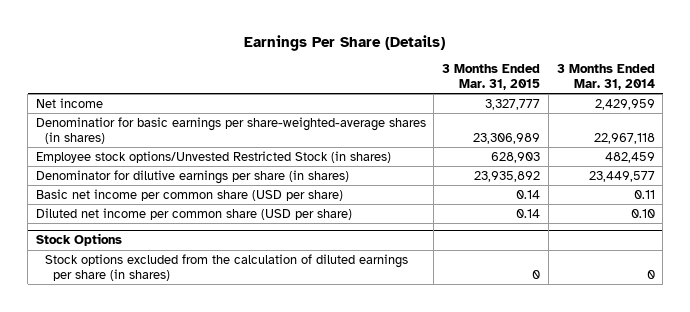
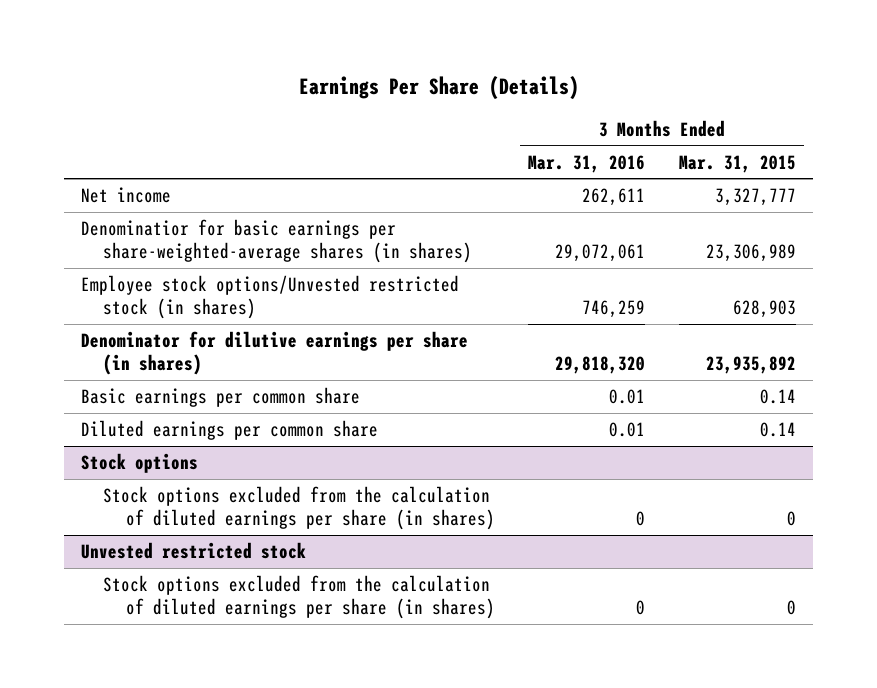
[556,63,655,90] 3 Months Ended Mar. 31, 2014 -> none
none -> [528,154,646,173] Mar. 31, 2016
[35,150,391,163] Employee stock options/Unvested Restricted Stock (in shares) -> [81,274,460,319] Employee stock options/Unvested restricted stock (in shares)
[35,188,343,201] Basic net income per common share (USD per share) -> [81,386,361,407] Basic earnings per common share
[35,207,352,220] Diluted net income per common share (USD per share) -> [81,419,379,440] Diluted earnings per common share
[35,233,122,247] Stock Options -> [81,452,199,473] Stock options
none -> [81,541,307,559] Unvested restricted stock
none -> [103,574,495,619] Stock options excluded from the calculation of diluted earnings per share (in shares)

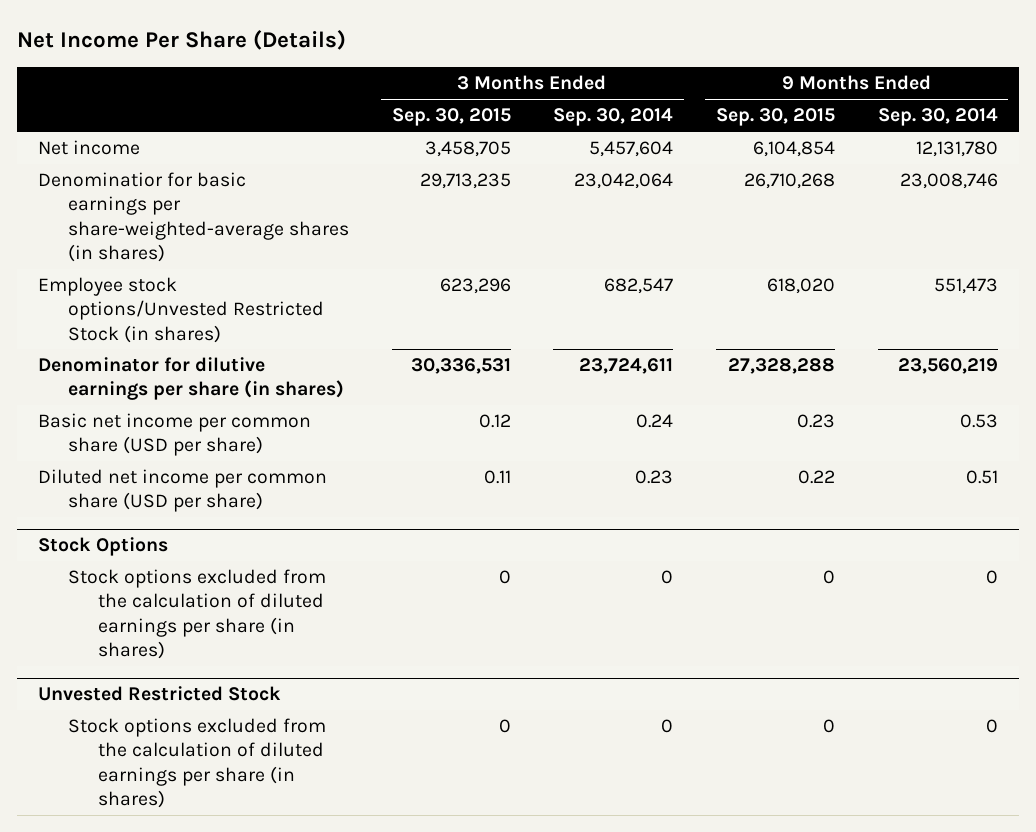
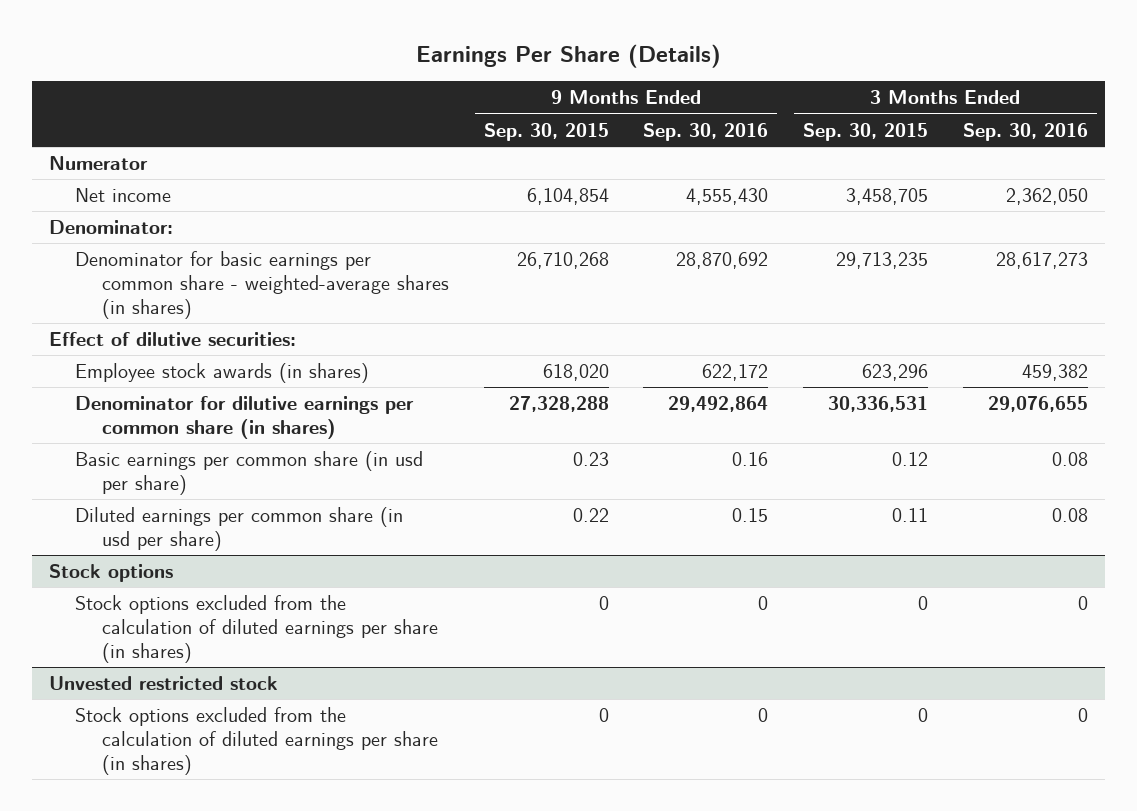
[16,30,346,51] Net Income Per Share (Details) -> [415,43,721,68] Earnings Per Share (Details)
[553,108,674,127] Sep. 30, 2014 -> none
[877,108,998,127] Sep. 30, 2014 -> none
none -> [643,122,769,141] Sep. 30, 2016
none -> [962,122,1088,141] Sep. 30, 2016
none -> [49,155,149,170] Numerator
none -> [49,219,174,234] Denominator:
[38,172,349,262] Denominatior for basic earnings per share-weighted-average shares (in shares) -> [75,250,449,319] Denominator for basic earnings per common share - weighted-average shares (in shares)
none -> [49,331,297,346] Effect of dilutive securities:
[38,277,324,343] Employee stock options/Unvested Restricted Stock (in shares) -> [75,362,370,383] Employee stock awards (in shares)
[38,357,344,401] Denominator for dilutive earnings per share (in shares) -> [75,395,415,439] Denominator for dilutive earnings per common share (in shares)
[38,413,312,457] Basic net income per common share (USD per share) -> [75,450,424,495] Basic earnings per common share (in usd per share)
[38,469,328,513] Diluted net income per common share (USD per share) -> [75,506,404,551] Diluted earnings per common share (in usd per share)
[38,537,169,557] Stock Options -> [49,563,174,582] Stock options
[38,686,282,702] Unvested Restricted Stock -> [49,675,279,690] Unvested restricted stock

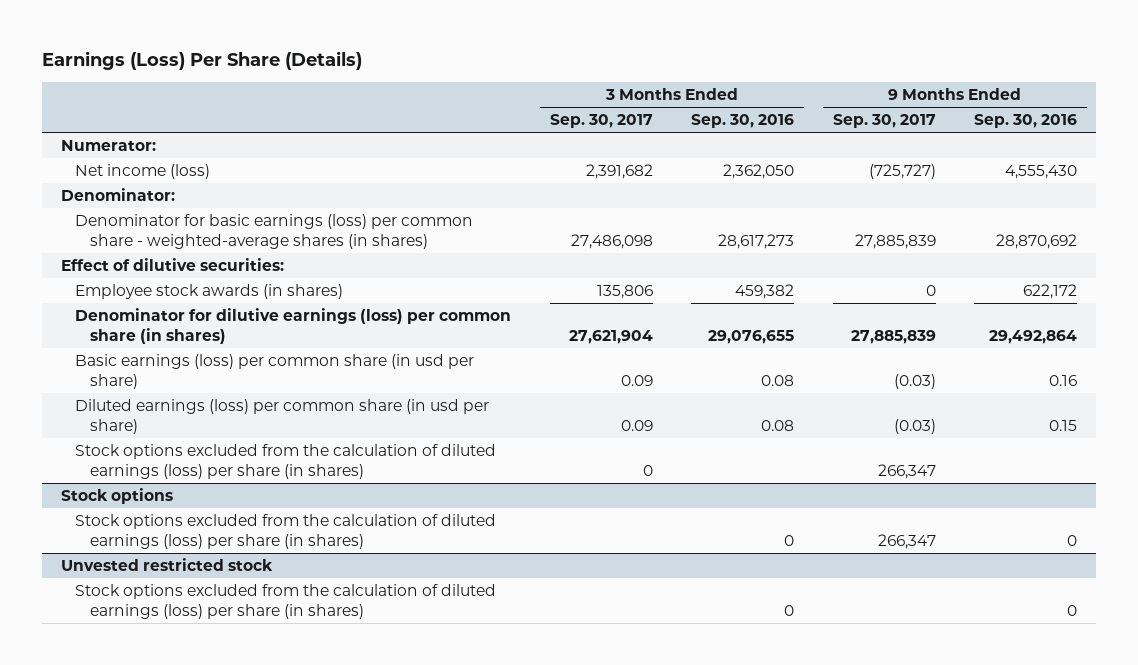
[415,43,721,68] Earnings Per Share (Details) -> [42,51,363,71] Earnings (Loss) Per Share (Details)
[483,122,609,141] Sep. 30, 2015 -> none
[803,122,929,141] Sep. 30, 2015 -> none
none -> [549,114,653,129] Sep. 30, 2017
none -> [832,114,936,129] Sep. 30, 2017
[49,155,149,170] Numerator -> [61,140,157,152] Numerator:
[75,187,172,202] Net income -> [75,164,211,180] Net income (loss)
[75,250,449,319] Denominator for basic earnings per common share - weighted-average shares (in shares) -> [75,214,474,250] Denominator for basic earnings (loss) per common share - weighted-average shares (in shares)
[75,395,415,439] Denominator for dilutive earnings per common share (in shares) -> [75,308,512,345] Denominator for dilutive earnings (loss) per common share (in shares)
[75,450,424,495] Basic earnings per common share (in usd per share) -> [75,354,475,390] Basic earnings (loss) per common share (in usd per share)
[75,506,404,551] Diluted earnings per common share (in usd per share) -> [75,399,490,435] Diluted earnings (loss) per common share (in usd per share)
none -> [75,444,497,480] Stock options excluded from the calculation of diluted earnings (loss) per share (in shares)
[75,594,438,663] Stock options excluded from the calculation of diluted earnings per share (in shares) -> [75,514,497,550] Stock options excluded from the calculation of diluted earnings (loss) per share (in shares)
[75,706,438,775] Stock options excluded from the calculation of diluted earnings per share (in shares) -> [75,584,497,620] Stock options excluded from the calculation of diluted earnings (loss) per share (in shares)

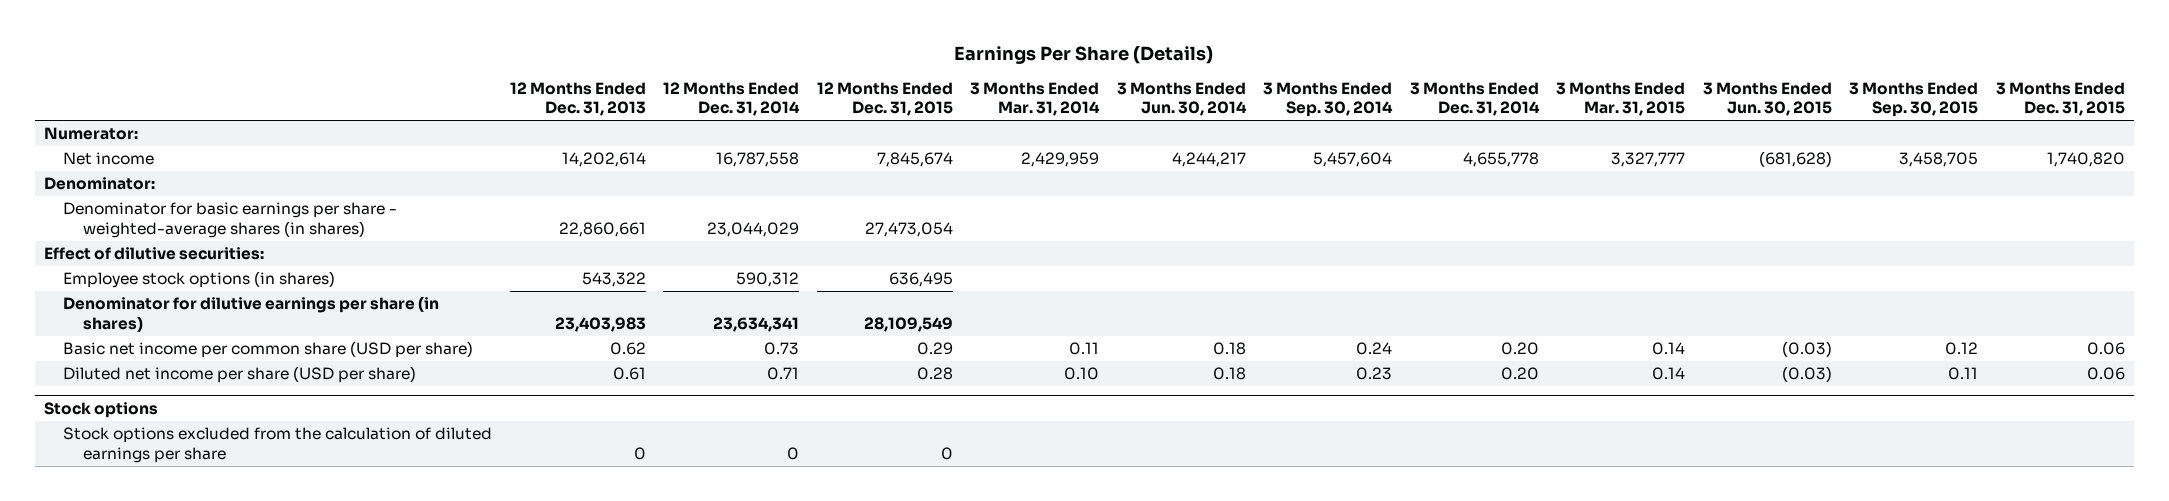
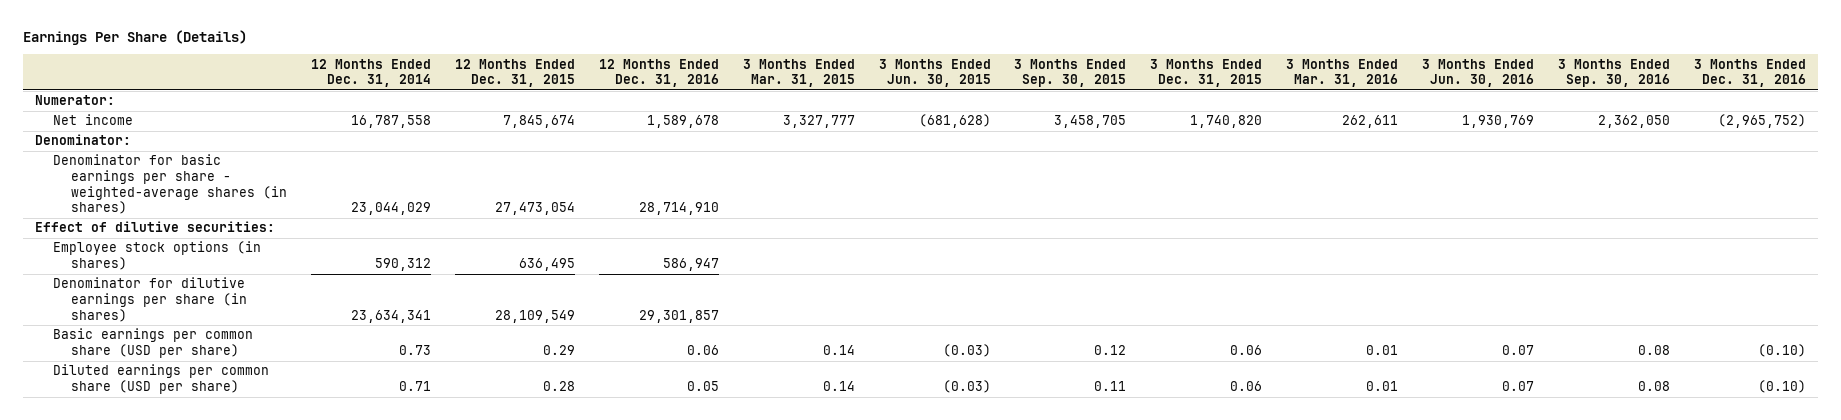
[509,81,646,117] 12 Months Ended Dec. 31, 2013 -> none
[970,81,1101,117] 3 Months Ended Mar. 31, 2014 -> none
[1116,81,1247,117] 3 Months Ended Jun. 30, 2014 -> none
[1263,81,1394,118] 3 Months Ended Sep. 30, 2014 -> none
[1409,81,1540,117] 3 Months Ended Dec. 31, 2014 -> none
none -> [598,58,719,88] 12 Months Ended Dec. 31, 2016
none -> [1286,58,1399,88] 3 Months Ended Mar. 31, 2016
none -> [1422,58,1535,88] 3 Months Ended Jun. 30, 2016
none -> [1558,58,1671,88] 3 Months Ended Sep. 30, 2016
none -> [1693,58,1806,88] 3 Months Ended Dec. 31, 2016
[43,402,158,419] Stock options -> none
[63,427,493,463] Stock options excluded from the calculation of diluted earnings per share -> none
[63,341,474,359] Basic net income per common share (USD per share) -> [52,328,253,358] Basic earnings per common share (USD per share)
[63,366,417,384] Diluted net income per share (USD per share) -> [52,364,269,394] Diluted earnings per common share (USD per share)

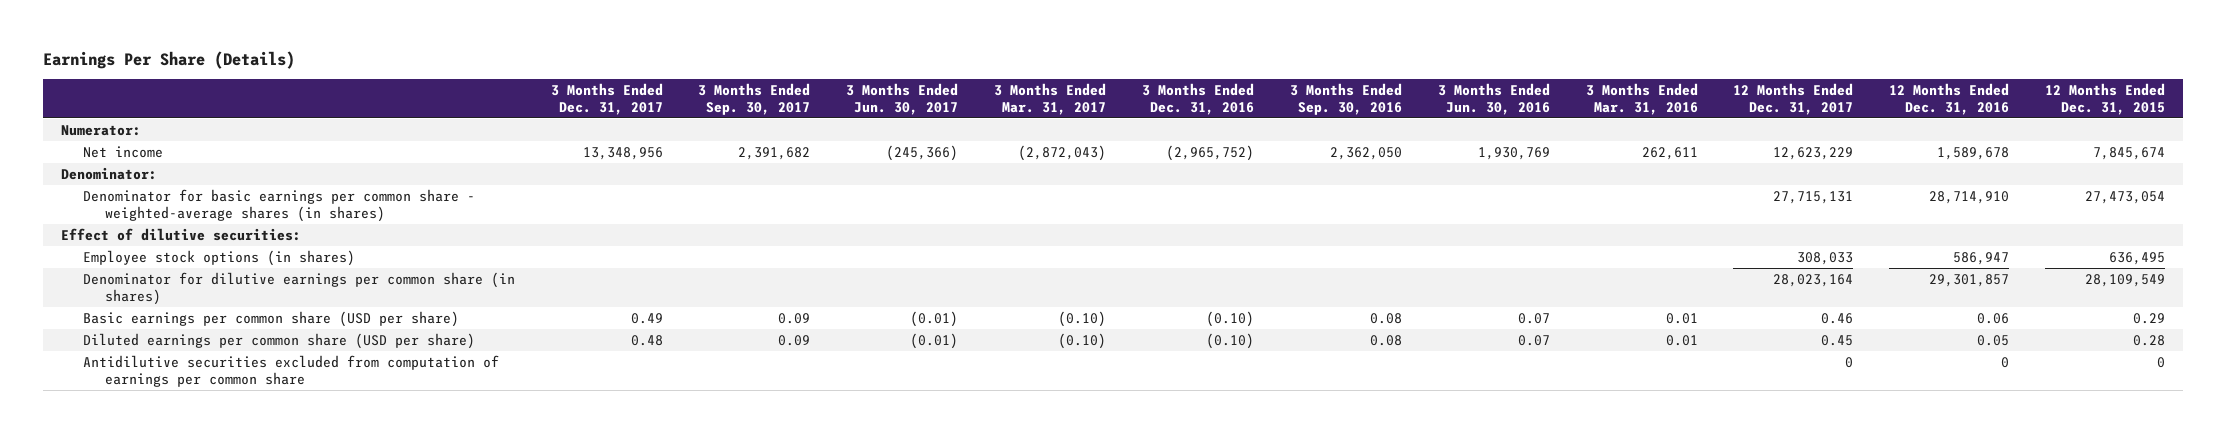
[310,58,431,88] 12 Months Ended Dec. 31, 2014 -> none
[742,58,855,88] 3 Months Ended Mar. 31, 2015 -> none
[878,58,991,88] 3 Months Ended Jun. 30, 2015 -> none
[1014,58,1127,88] 3 Months Ended Sep. 30, 2015 -> none
[1150,58,1263,88] 3 Months Ended Dec. 31, 2015 -> none
none -> [550,82,663,115] 3 Months Ended Dec. 31, 2017
none -> [698,82,811,115] 3 Months Ended Sep. 30, 2017
none -> [846,82,959,115] 3 Months Ended Jun. 30, 2017
none -> [994,82,1107,115] 3 Months Ended Mar. 31, 2017
none -> [1733,82,1854,115] 12 Months Ended Dec. 31, 2017
[52,154,288,215] Denominator for basic earnings per share - weighted-average shares (in shares) -> [82,189,475,222] Denominator for basic earnings per common share - weighted-average shares (in shares)
[52,277,248,322] Denominator for dilutive earnings per share (in shares) -> [82,272,515,305] Denominator for dilutive earnings per common share (in shares)
none -> [82,355,499,387] Antidilutive securities excluded from computation of earnings per common share

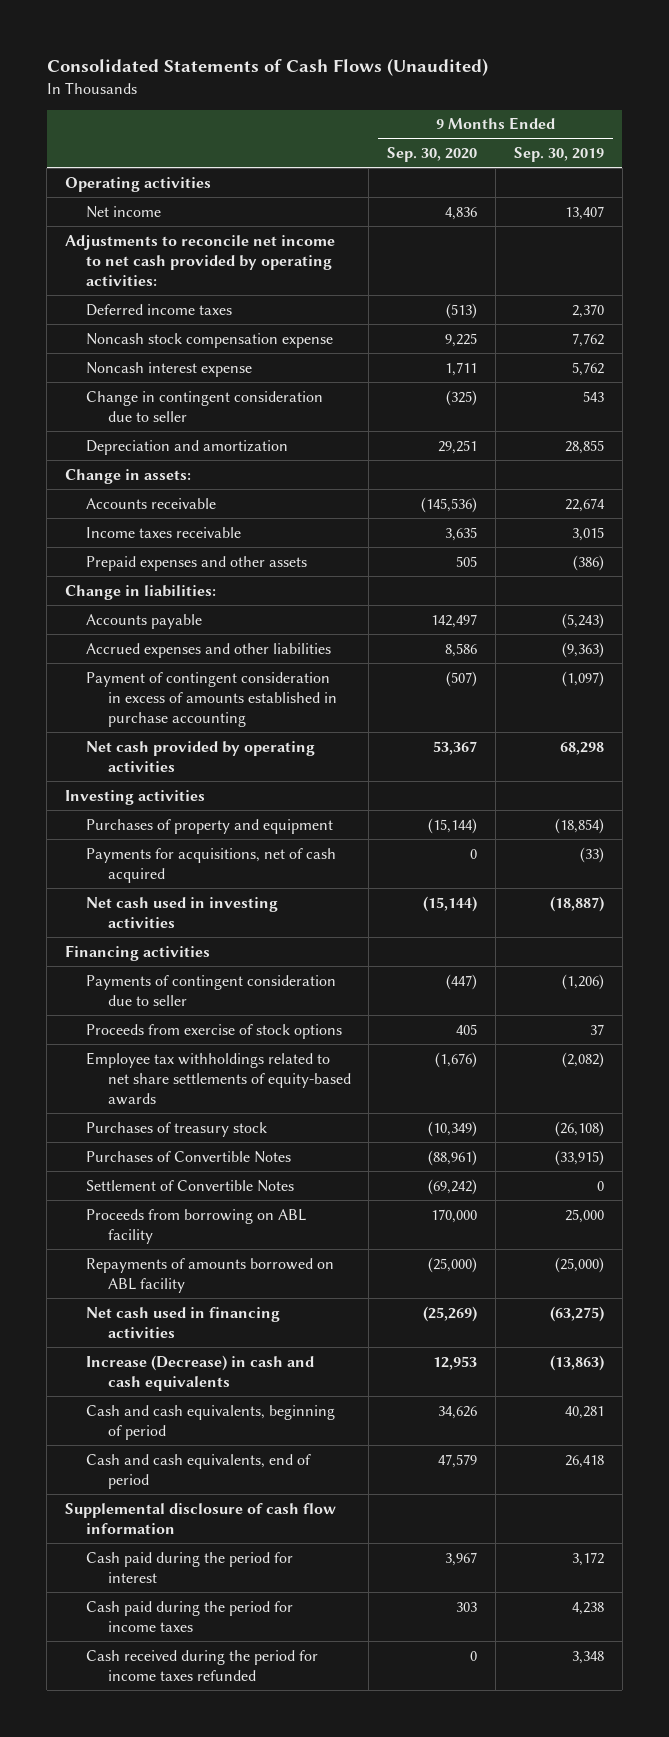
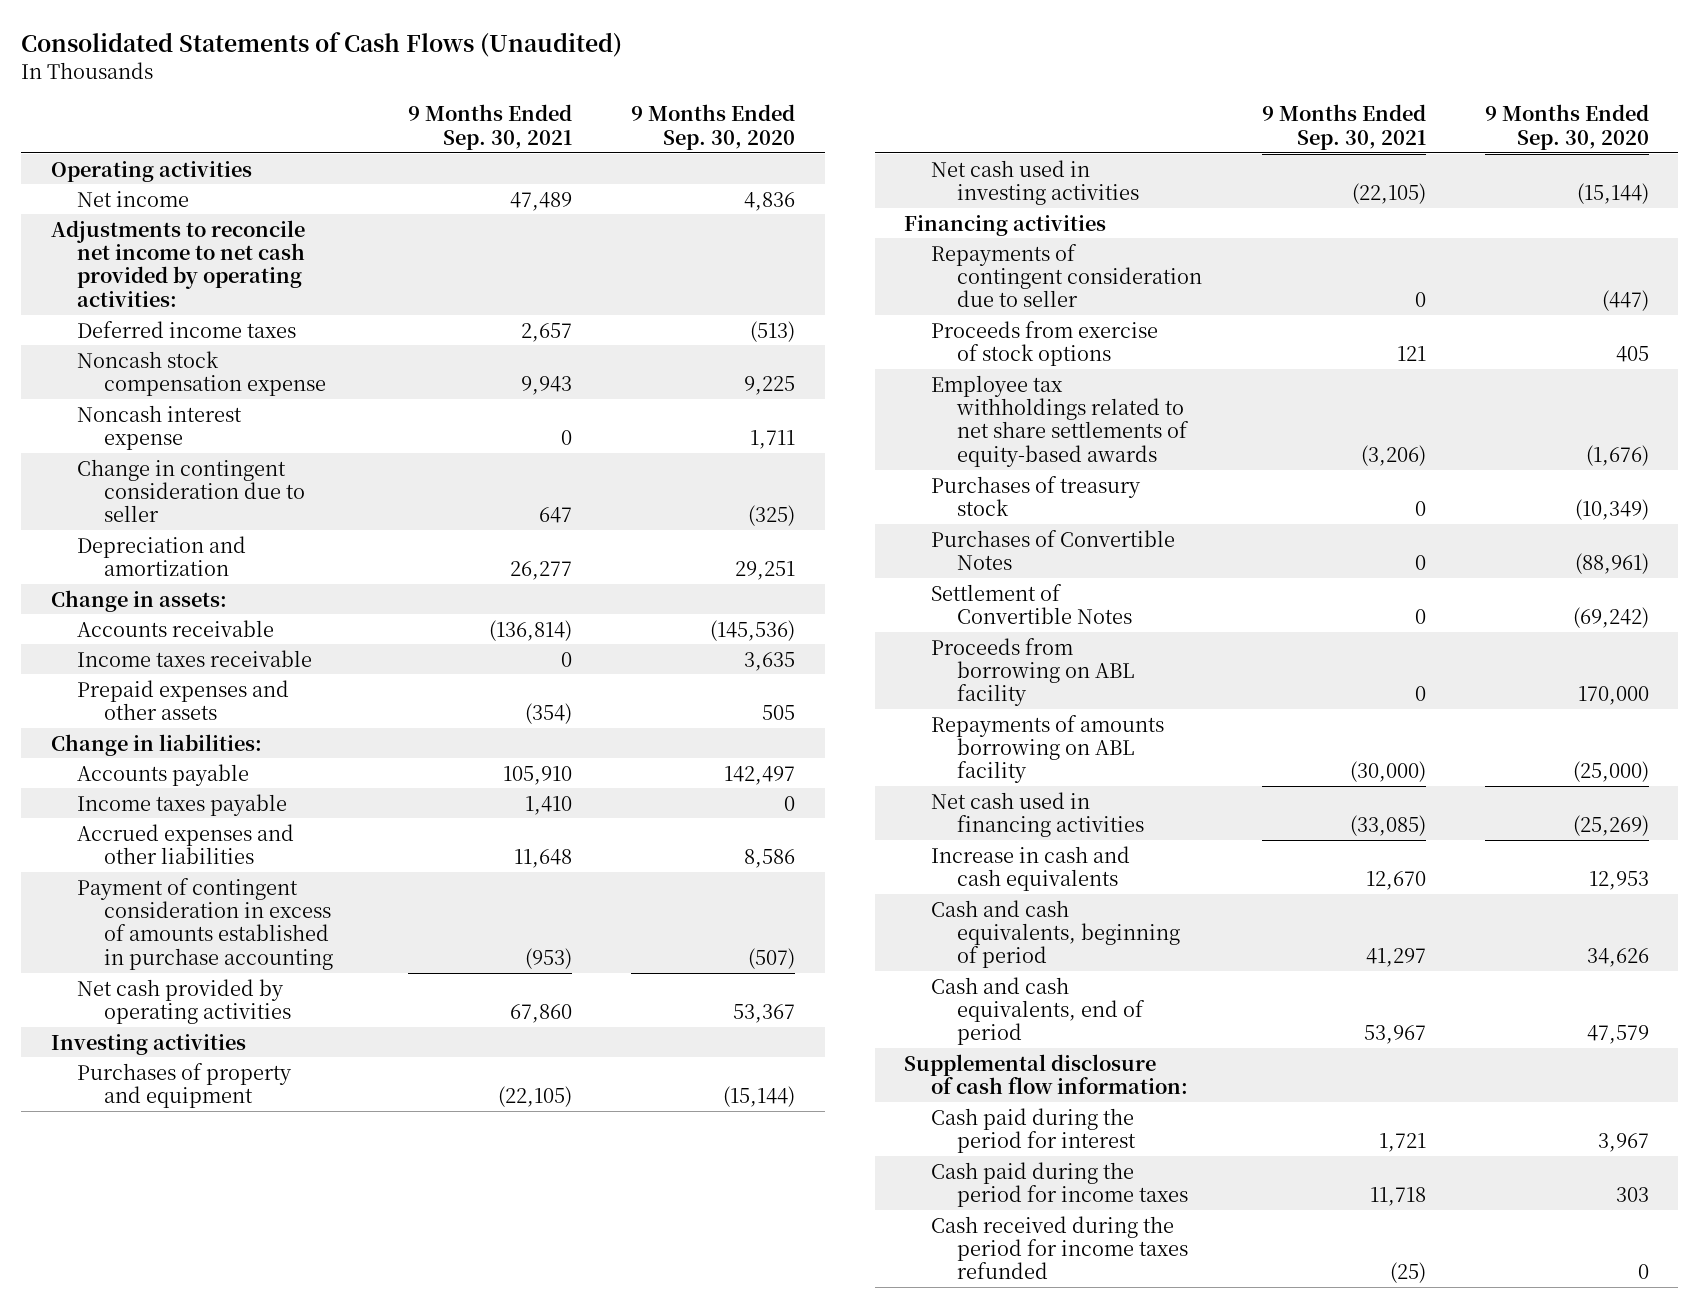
[514,147,605,163] Sep. 30, 2019 -> none
none -> [407,104,572,150] 9 Months Ended Sep. 30, 2021
none -> [77,793,288,816] Income taxes payable
[86,847,337,883] Payments for acquisitions, net of cash acquired -> none
[86,974,337,1006] Payments of contingent consideration due to seller -> [930,243,1203,308] Repayments of contingent consideration due to seller
[86,1257,335,1293] Repayments of amounts borrowed on ABL facility -> [930,714,1164,784] Repayments of amounts borrowing on ABL facility
[86,1354,315,1391] Increase (Decrease) in cash and cash equivalents -> [930,845,1130,891] Increase in cash and cash equivalents
[64,1502,336,1534] Supplemental disclosure of cash flow information -> [904,1053,1188,1094] Supplemental disclosure of cash flow information:

